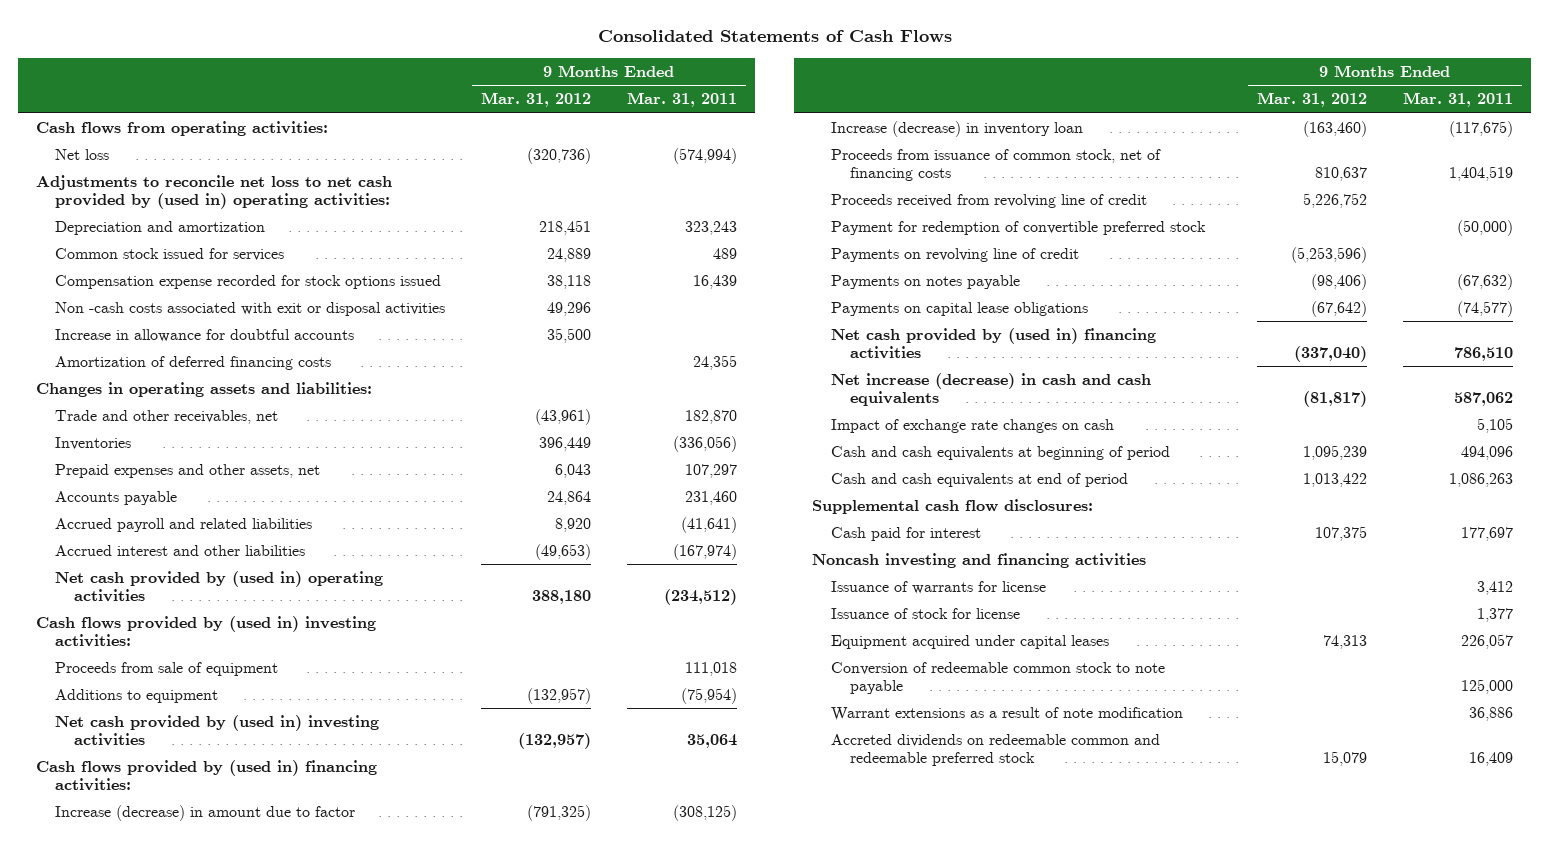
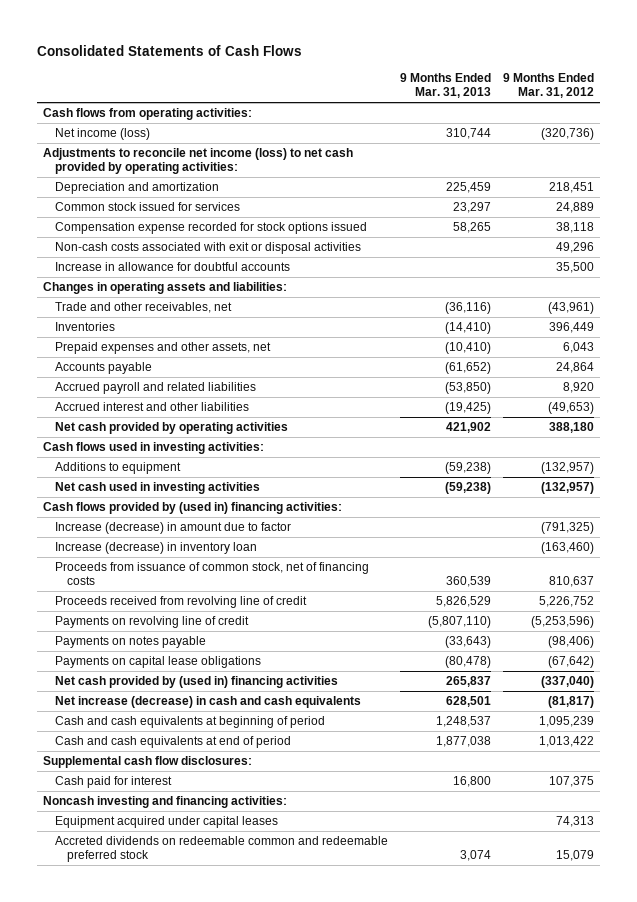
[627,92,738,108] Mar. 31, 2011 -> none
none -> [399,72,491,99] 9 Months Ended Mar. 31, 2013
[55,149,110,161] Net loss -> [54,128,150,141] Net income (loss)
[36,175,393,210] Adjustments to reconcile net loss to net cash provided by (used in) operating activities: -> [43,148,354,175] Adjustments to reconcile net income (loss) to net cash provided by operating activities:
[55,302,446,317] Non -cash costs associated with exit or disposal activities -> [54,242,361,255] Non-cash costs associated with exit or disposal activities
[55,356,332,371] Amortization of deferred financing costs -> none
[55,662,279,677] Proceeds from sale of equipment -> none
[55,571,384,603] Net cash provided by (used in) operating activities -> [54,422,288,435] Net cash provided by operating activities
[36,616,377,648] Cash flows provided by (used in) investing activities: -> [43,442,265,455] Cash flows used in investing activities:
[55,715,380,747] Net cash provided by (used in) investing activities -> [54,482,260,495] Net cash used in investing activities
[831,221,1207,236] Payment for redemption of convertible preferred stock -> none
[831,419,1115,434] Impact of exchange rate changes on cash -> none
[831,581,1047,595] Issuance of warrants for license -> none
[831,608,1021,620] Issuance of stock for license -> none
[812,553,1147,569] Noncash investing and financing activities -> [43,796,288,809] Noncash investing and financing activities:
[831,662,1166,695] Conversion of redeemable common stock to note payable -> none
[831,707,1184,722] Warrant extensions as a result of note modification -> none

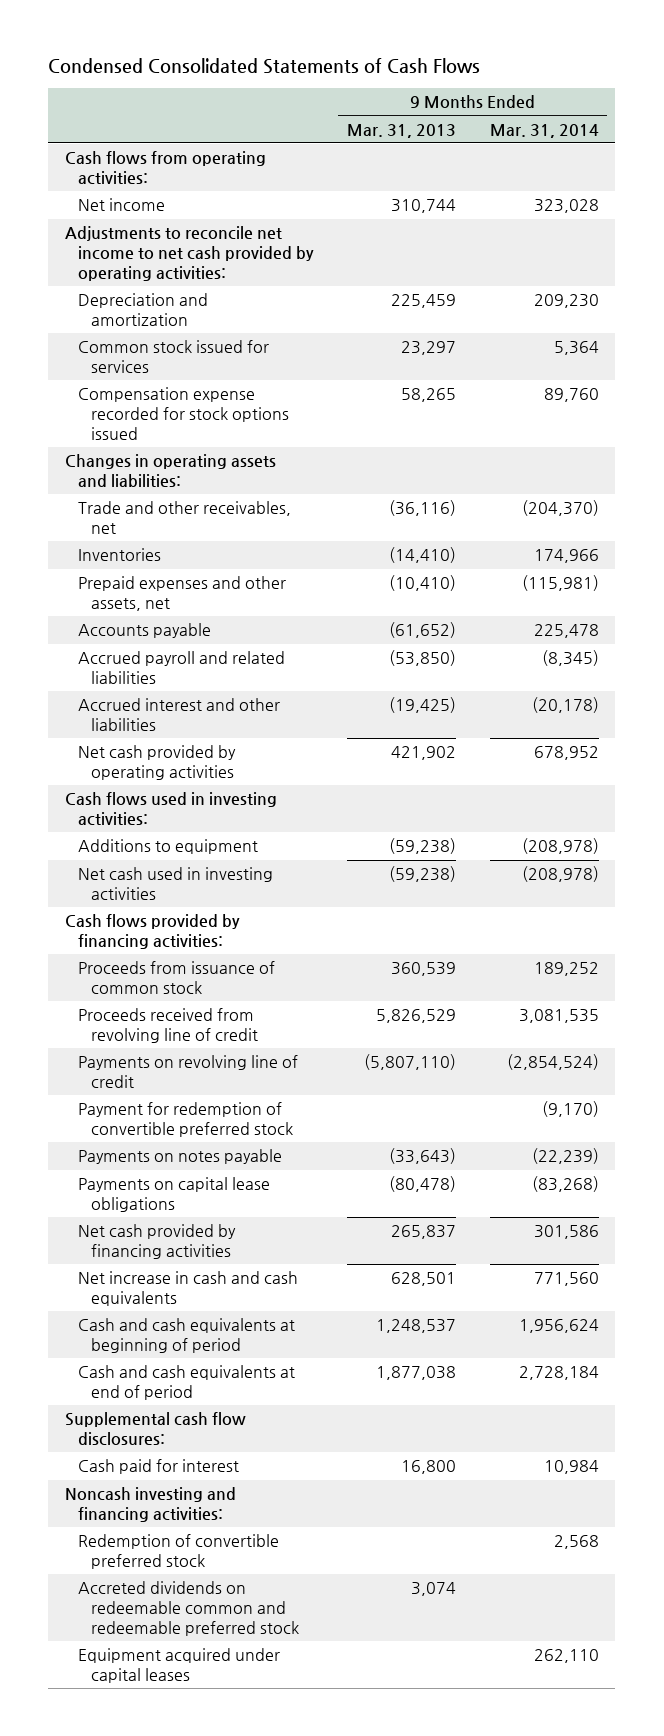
[37,44,303,56] Consolidated Statements of Cash Flows -> [48,58,481,75] Condensed Consolidated Statements of Cash Flows
[502,72,594,99] 9 Months Ended Mar. 31, 2012 -> none
none -> [489,123,599,138] Mar. 31, 2014
[54,128,150,141] Net income (loss) -> [78,198,166,212] Net income
[43,148,354,175] Adjustments to reconcile net income (loss) to net cash provided by operating activities: -> [64,226,315,282] Adjustments to reconcile net income to net cash provided by operating activities:
[54,242,361,255] Non-cash costs associated with exit or disposal activities -> none
[54,262,290,272] Increase in allowance for doubtful accounts -> none
[54,522,291,535] Increase (decrease) in amount due to factor -> none
[54,542,257,555] Increase (decrease) in inventory loan -> none
[43,502,343,515] Cash flows provided by (used in) financing activities: -> [64,914,240,950] Cash flows provided by financing activities:
[54,562,369,586] Proceeds from issuance of common stock, net of financing costs -> [78,961,276,995] Proceeds from issuance of common stock
none -> [78,1102,294,1138] Payment for redemption of convertible preferred stock
[54,676,338,689] Net cash provided by (used in) financing activities -> [78,1224,237,1260] Net cash provided by financing activities
[54,696,361,709] Net increase (decrease) in cash and cash equivalents -> [78,1271,299,1307] Net increase in cash and cash equivalents
none -> [78,1534,280,1570] Redemption of convertible preferred stock
[54,816,278,829] Equipment acquired under capital leases -> [78,1648,281,1684] Equipment acquired under capital leases

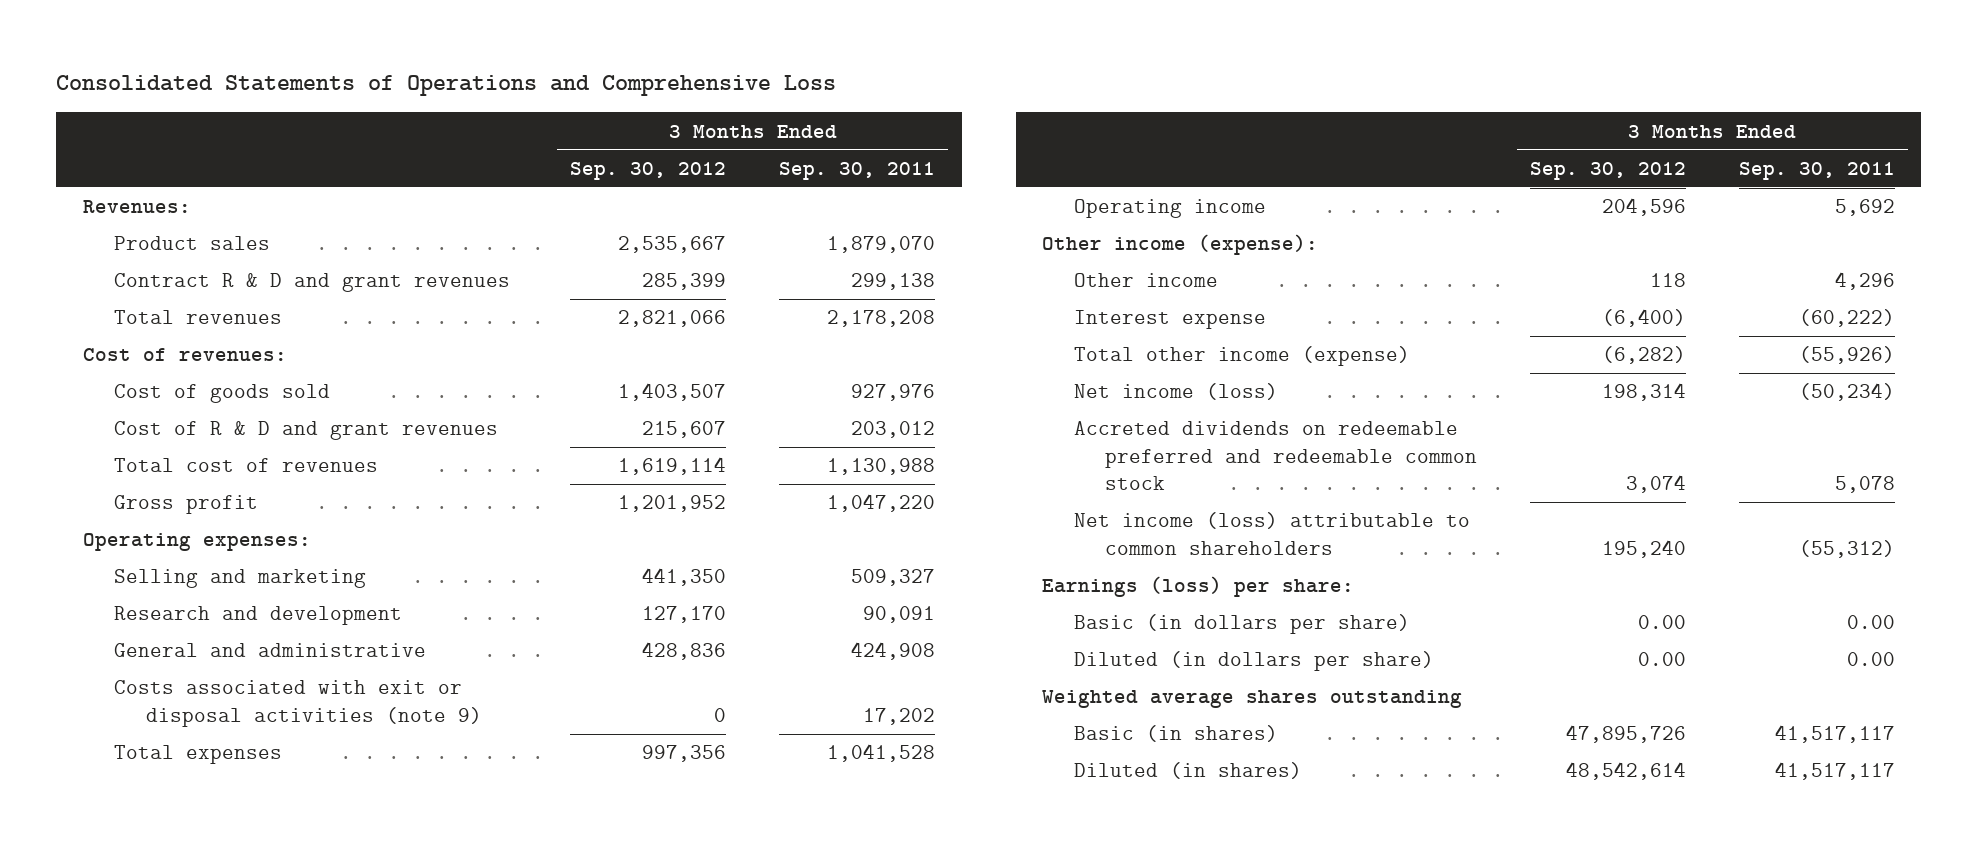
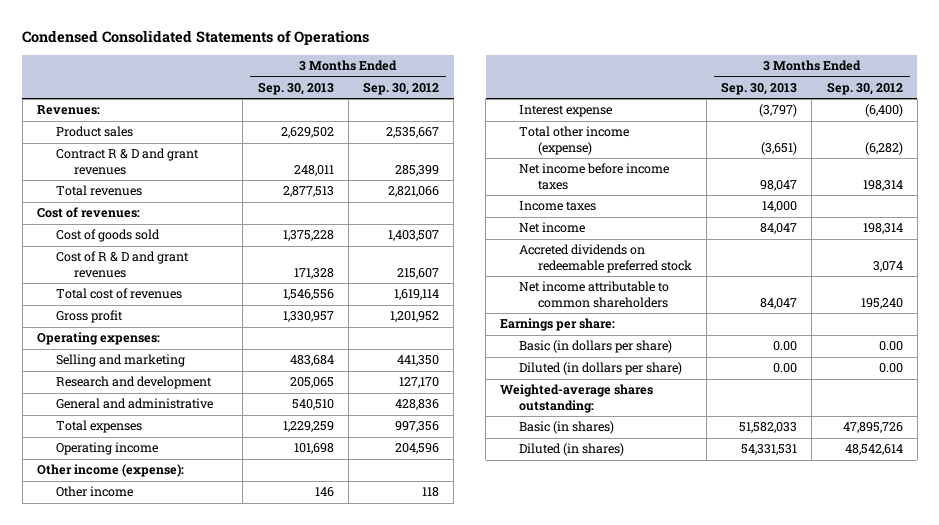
[56,75,837,97] Consolidated Statements of Operations and Comprehensive Loss -> [22,29,370,45] Condensed Consolidated Statements of Operations
[779,161,936,180] Sep. 30, 2011 -> none
none -> [257,81,334,95] Sep. 30, 2013
[114,680,482,727] Costs associated with exit or disposal activities (note 9) -> none
none -> [518,163,669,190] Net income before income taxes
none -> [518,201,596,212] Income taxes
[1073,383,1278,401] Net income (loss) -> [518,222,585,234] Net income
[1073,421,1478,491] Accreted dividends on redeemable preferred and redeemable common stock -> [518,244,692,273] Accreted dividends on redeemable preferred stock
[1073,512,1470,555] Net income (loss) attributable to common shareholders -> [518,281,669,308] Net income attributable to common shareholders
[1042,576,1355,598] Earnings (loss) per share: -> [500,318,616,332] Earnings per share:
[1042,690,1463,709] Weighted average shares outstanding -> [500,384,654,413] Weighted-average shares outstanding:

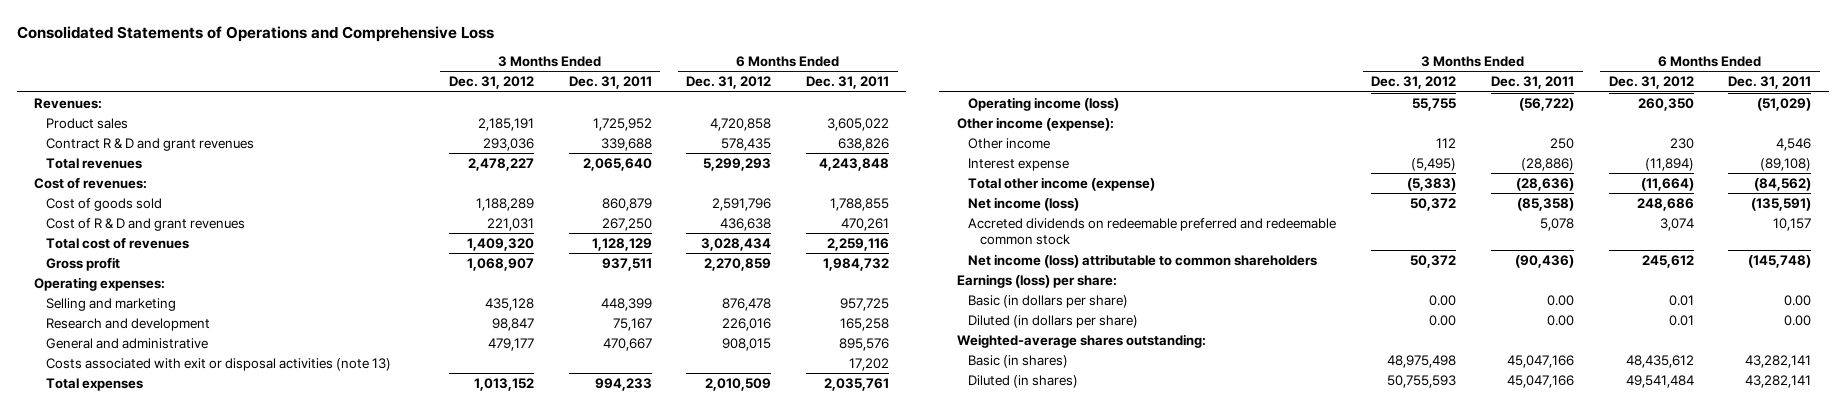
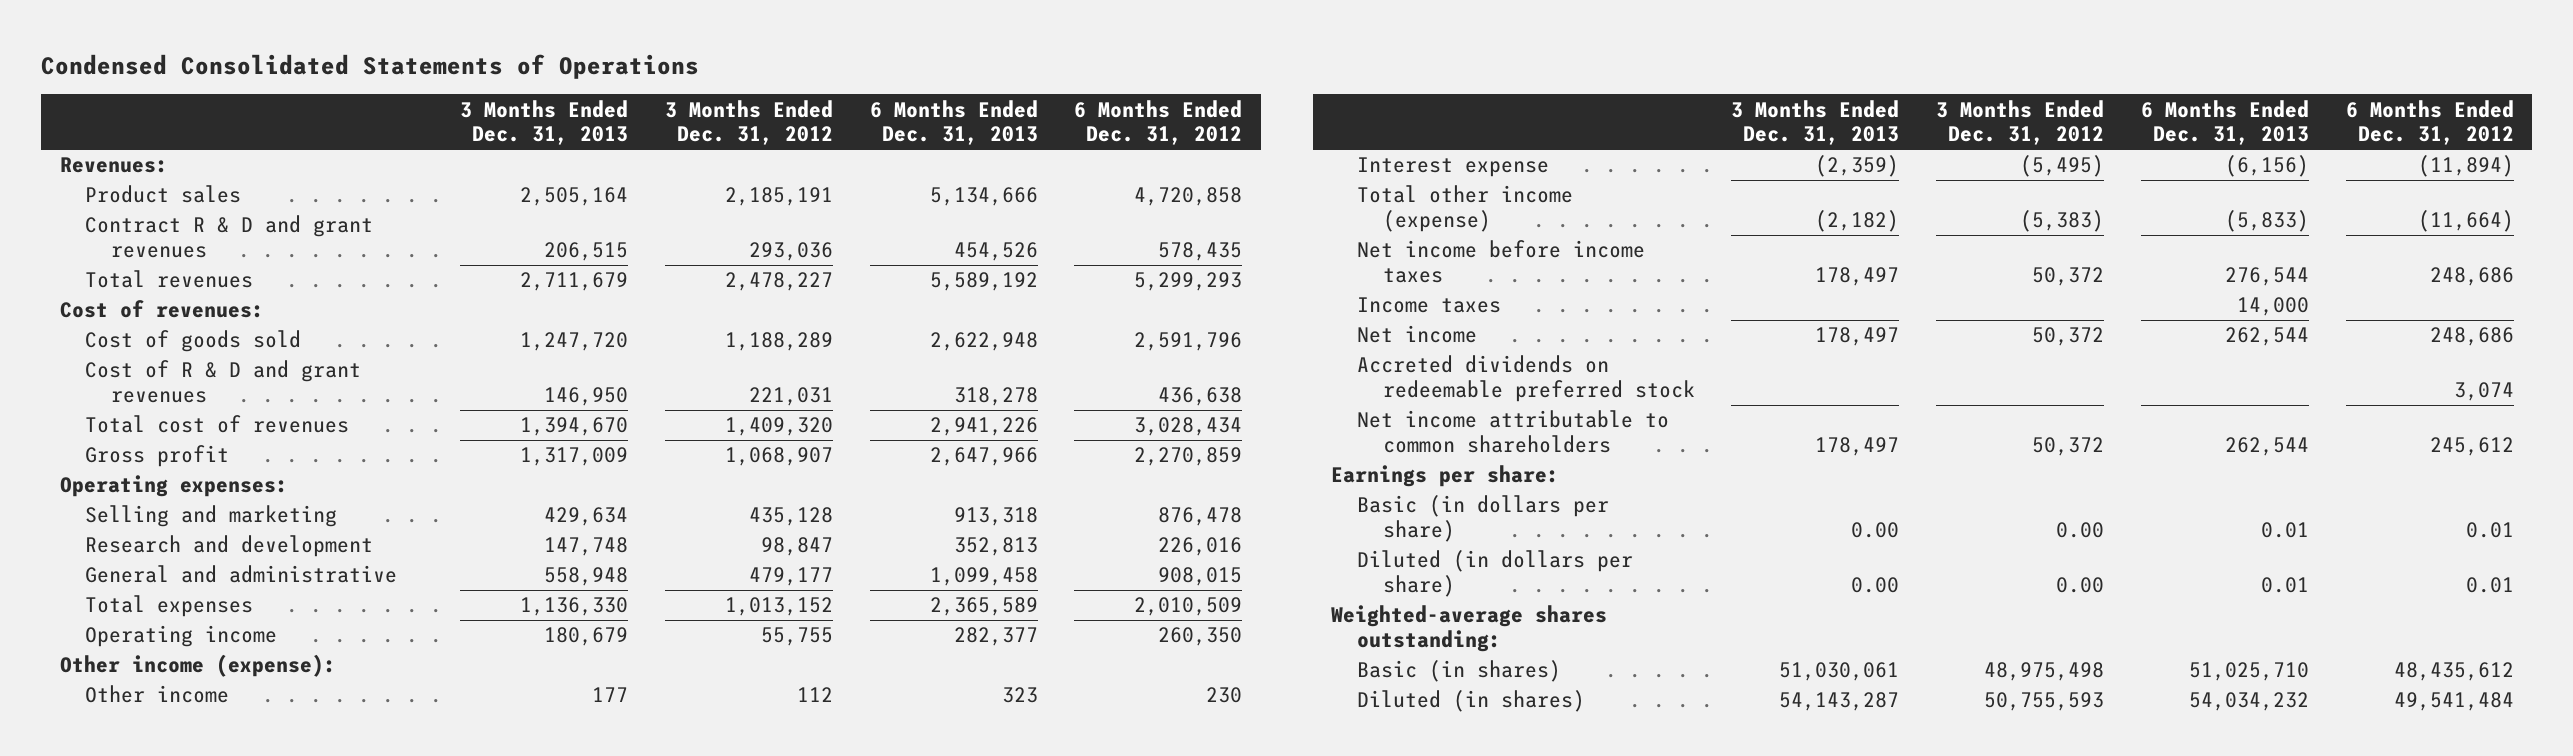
[17,25,495,42] Consolidated Statements of Operations and Comprehensive Loss -> [41,53,700,79] Condensed Consolidated Statements of Operations
[568,76,652,90] Dec. 31, 2011 -> none
[805,76,889,90] Dec. 31, 2011 -> none
none -> [459,99,628,146] 3 Months Ended Dec. 31, 2013
none -> [869,99,1038,146] 6 Months Ended Dec. 31, 2013
[46,357,392,371] Costs associated with exit or disposal activities (note 13) -> none
[968,96,1120,111] Operating income (loss) -> [85,625,278,648] Operating income
none -> [1356,240,1645,283] Net income before income taxes
none -> [1356,297,1501,314] Income taxes
[968,196,1080,211] Net income (loss) -> [1356,325,1477,344] Net income
[968,217,1337,246] Accreted dividends on redeemable preferred and redeemable common stock -> [1356,355,1695,402] Accreted dividends on redeemable preferred stock
[968,253,1318,268] Net income (loss) attributable to common shareholders -> [1356,410,1669,453] Net income attributable to common shareholders
[956,273,1117,288] Earnings (loss) per share: -> [1331,465,1560,488] Earnings per share:

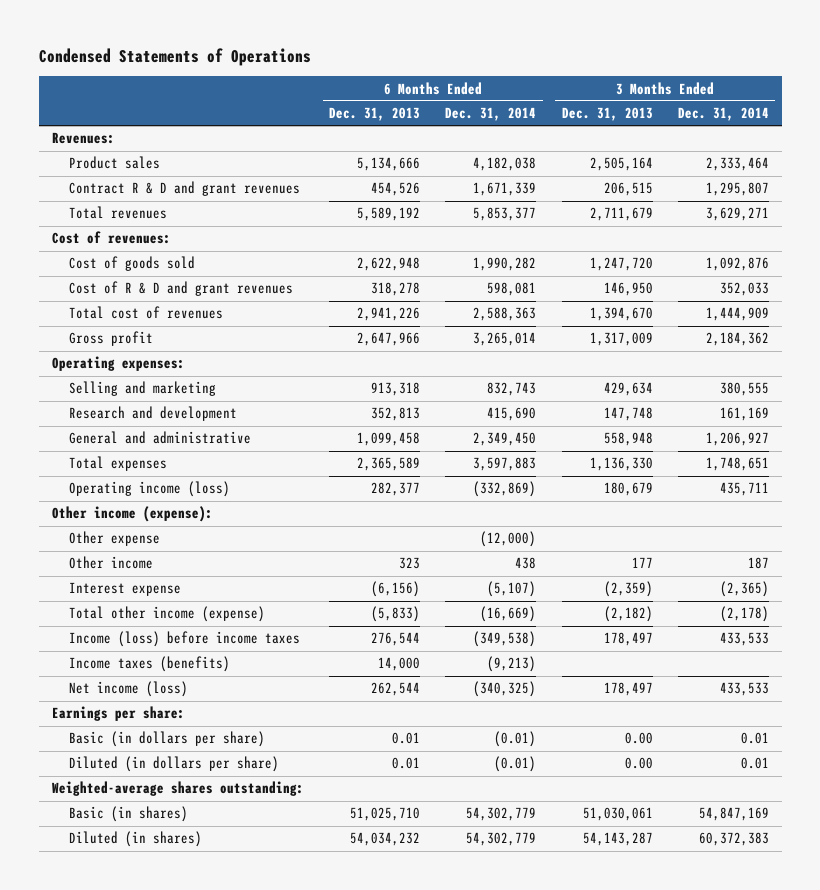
[41,53,700,79] Condensed Consolidated Statements of Operations -> [38,47,311,66] Condensed Statements of Operations
[664,99,833,146] 3 Months Ended Dec. 31, 2012 -> none
[1074,99,1243,146] 6 Months Ended Dec. 31, 2012 -> none
none -> [445,107,537,122] Dec. 31, 2014
none -> [677,107,769,122] Dec. 31, 2014
[85,625,278,648] Operating income -> [68,481,230,498] Operating income (loss)
none -> [68,531,160,547] Other expense
[1356,355,1695,402] Accreted dividends on redeemable preferred stock -> none
[1356,410,1669,453] Net income attributable to common shareholders -> none
[1356,240,1645,283] Net income before income taxes -> [68,631,300,648] Income (loss) before income taxes
[1356,297,1501,314] Income taxes -> [68,656,230,673] Income taxes (benefits)
[1356,325,1477,344] Net income -> [68,681,188,698] Net income (loss)

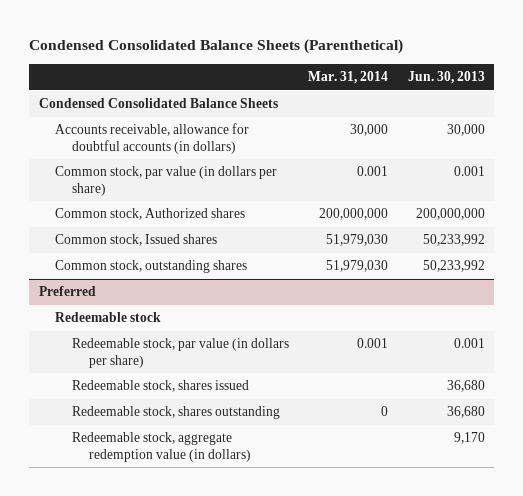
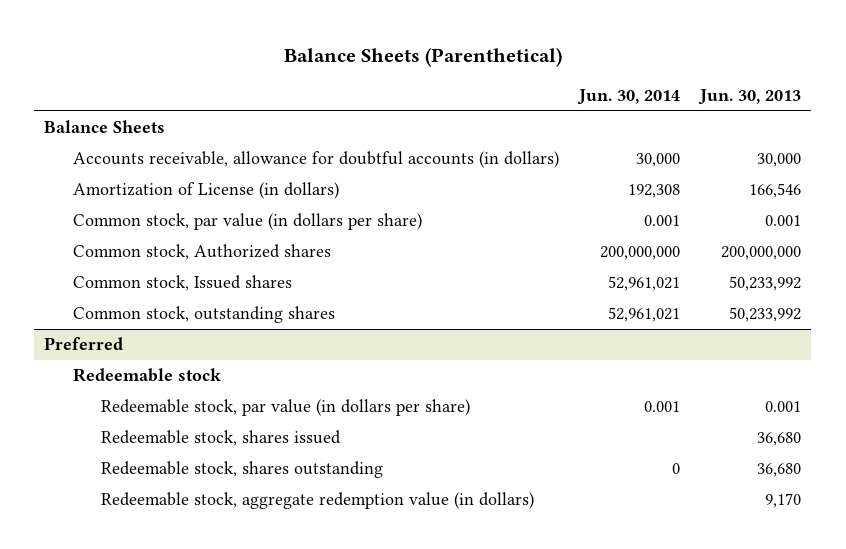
[29,39,404,55] Condensed Consolidated Balance Sheets (Parenthetical) -> [283,47,562,68] Balance Sheets (Parenthetical)
[308,71,389,85] Mar. 31, 2014 -> none
none -> [576,89,680,106] Jun. 30, 2014
[38,98,278,109] Condensed Consolidated Balance Sheets -> [44,120,166,134] Balance Sheets
none -> [72,182,339,200] Amortization of License (in dollars)

